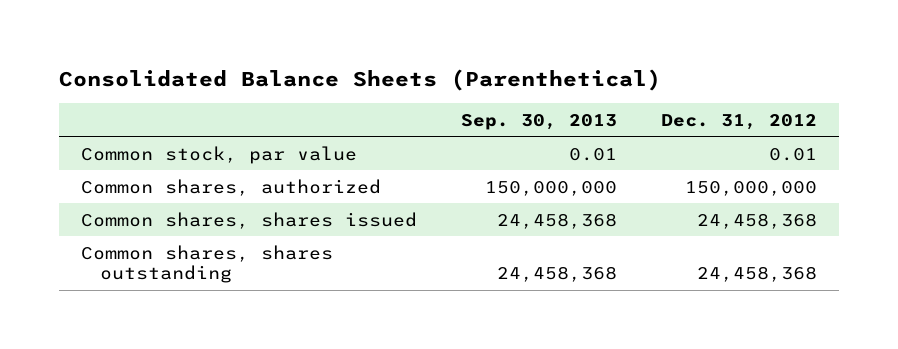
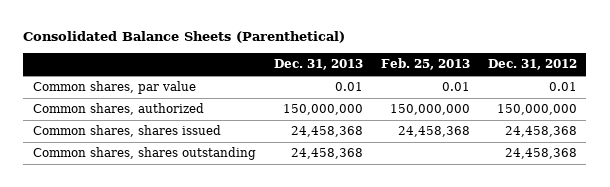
[460,113,617,130] Sep. 30, 2013 -> none
none -> [273,59,363,71] Dec. 31, 2013
none -> [381,58,471,71] Feb. 25, 2013
[80,145,357,164] Common stock, par value -> [32,81,196,95] Common shares, par value

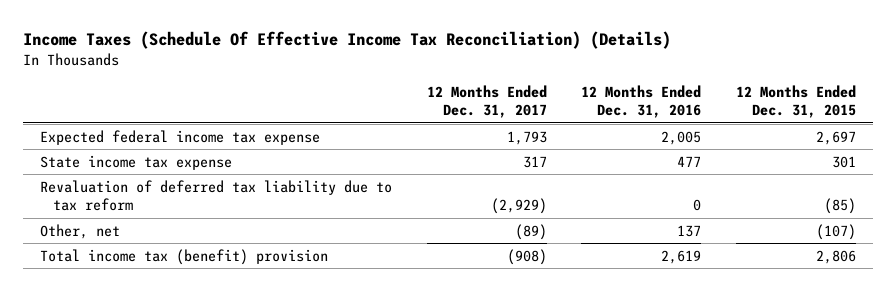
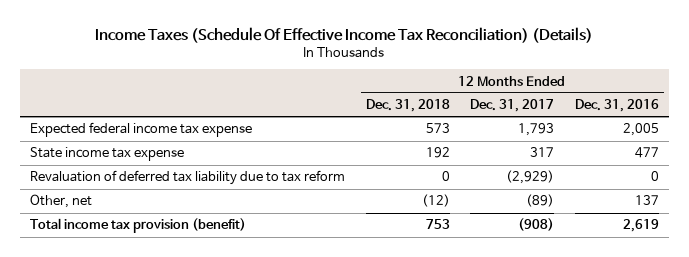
[735,84,856,119] 12 Months Ended Dec. 31, 2015 -> none
none -> [365,99,450,113] Dec. 31, 2018
[40,248,329,265] Total income tax (benefit) provision -> [30,218,247,234] Total income tax provision (benefit)

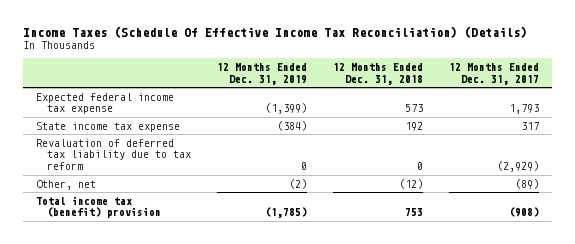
[574,99,659,113] Dec. 31, 2016 -> none
none -> [217,62,308,85] 12 Months Ended Dec. 31, 2019
[30,218,247,234] Total income tax provision (benefit) -> [35,195,162,219] Total income tax (benefit) provision

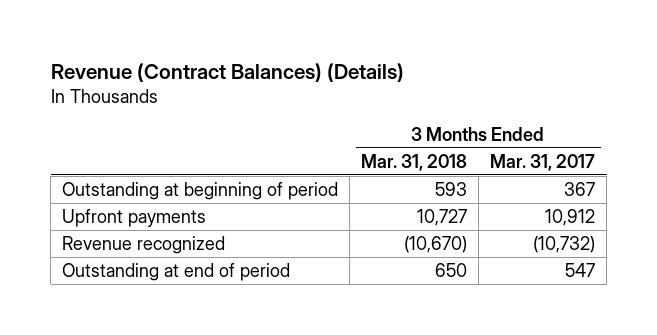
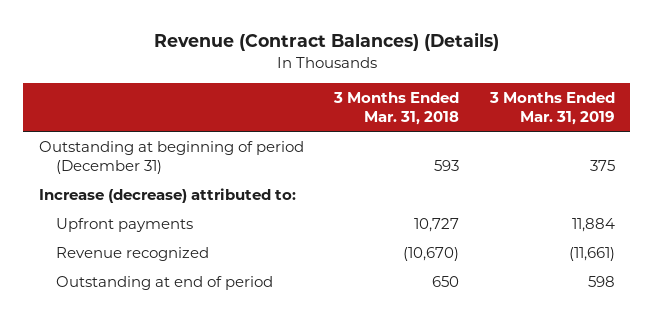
[490,153,596,171] Mar. 31, 2017 -> none
none -> [488,91,615,125] 3 Months Ended Mar. 31, 2019
[62,182,339,201] Outstanding at beginning of period -> [38,141,304,175] Outstanding at beginning of period (December 31)
none -> [38,188,296,204] Increase (decrease) attributed to:

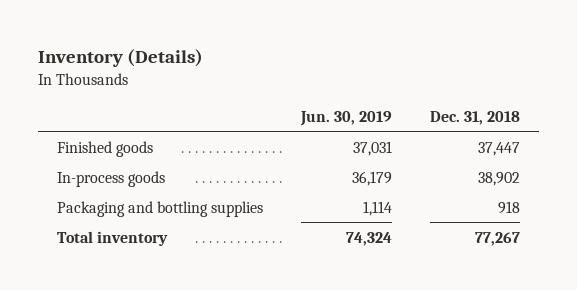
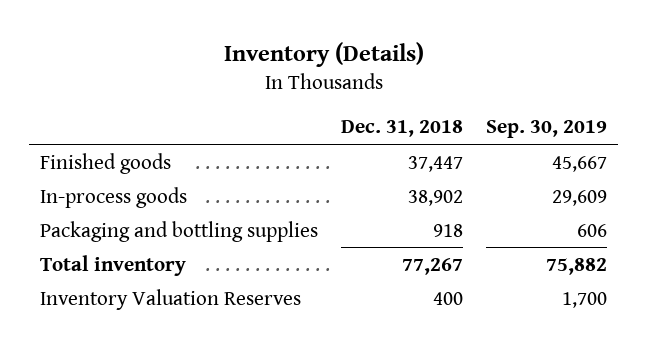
[300,110,393,126] Jun. 30, 2019 -> none
none -> [485,120,607,139] Sep. 30, 2019
none -> [40,288,302,310] Inventory Valuation Reserves

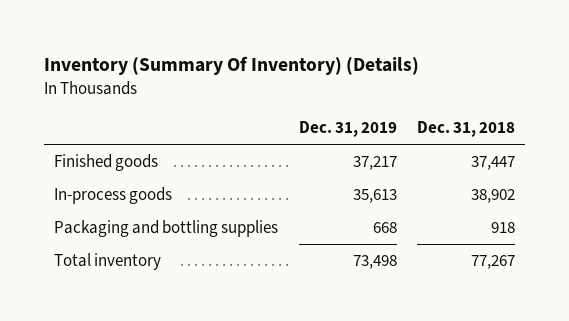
[223,42,424,68] Inventory (Details) -> [44,55,420,75] Inventory (Summary Of Inventory) (Details)
[485,120,607,139] Sep. 30, 2019 -> none
none -> [298,121,397,138] Dec. 31, 2019
[40,288,302,310] Inventory Valuation Reserves -> none

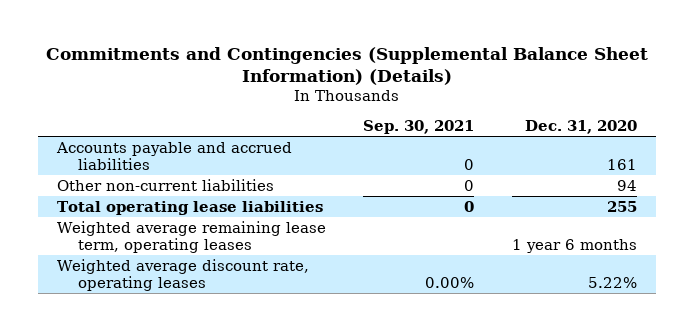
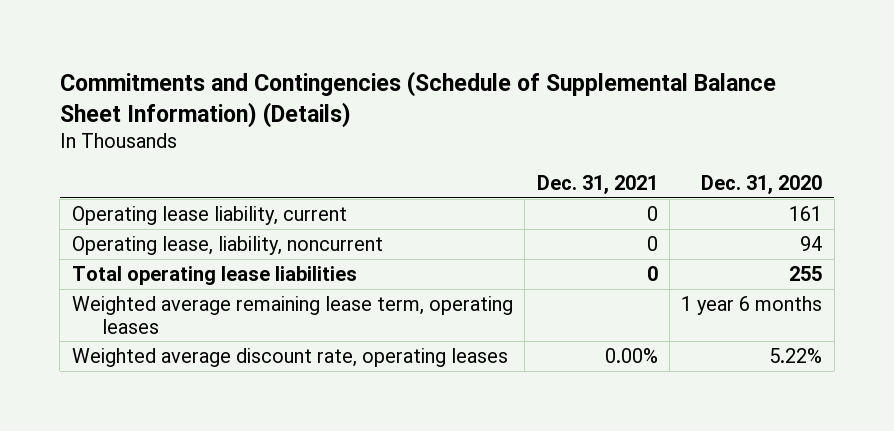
[45,46,648,86] Commitments and Contingencies (Supplemental Balance Sheet Information) (Details) -> [59,70,776,128] Commitments and Contingencies (Schedule of Supplemental Balance Sheet Information) (Details)
[363,120,475,135] Sep. 30, 2021 -> none
none -> [536,175,658,195] Dec. 31, 2021
[55,141,292,170] Accounts payable and accrued liabilities -> [71,205,347,225] Operating lease liability, current
[56,178,274,191] Other non-current liabilities -> [71,235,383,255] Operating lease, liability, noncurrent

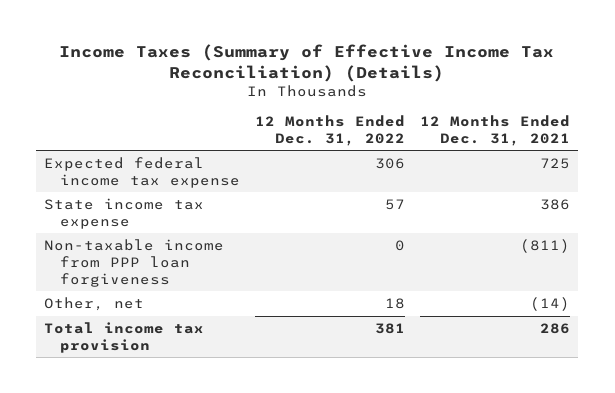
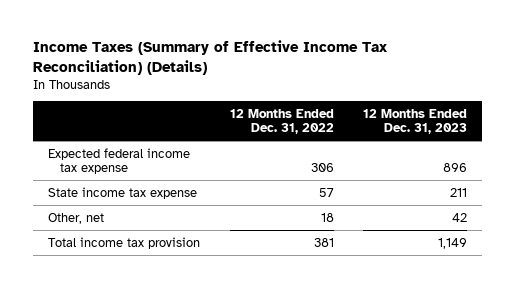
[420,114,571,146] 12 Months Ended Dec. 31, 2021 -> none
none -> [363,108,468,135] 12 Months Ended Dec. 31, 2023
[44,238,225,287] Non-taxable income from PPP loan forgiveness -> none

